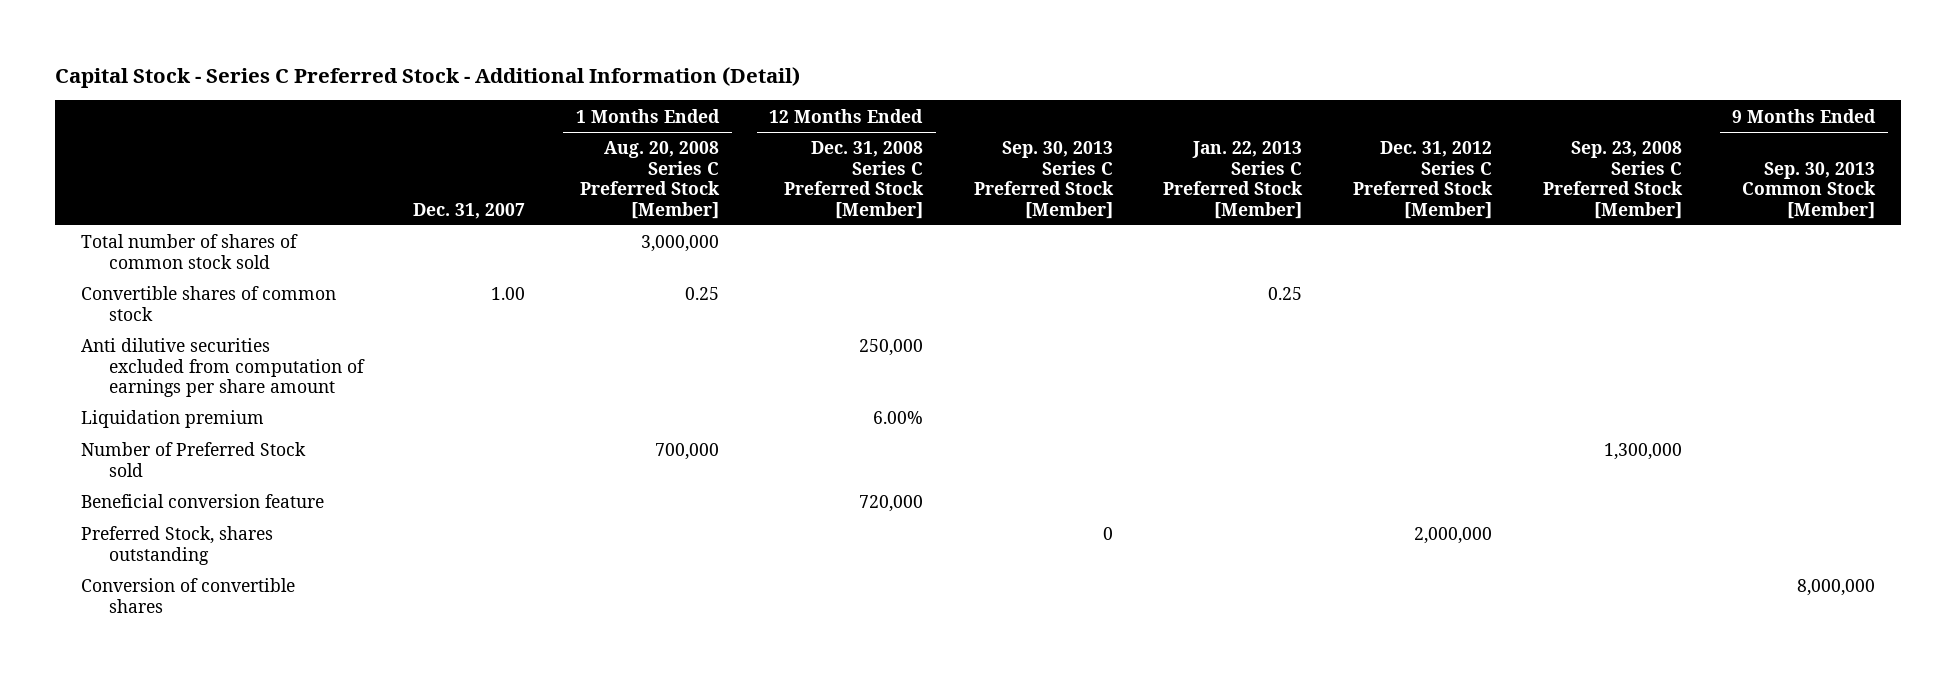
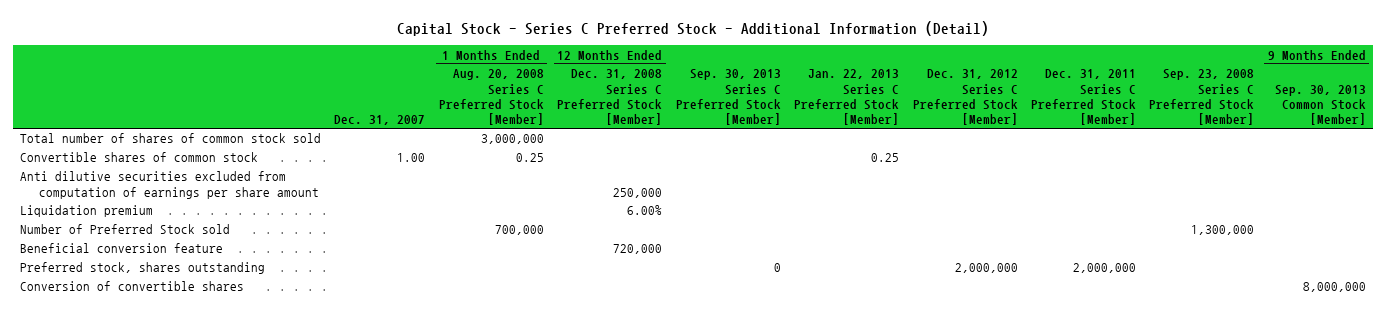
none -> [1031,69,1137,126] Dec. 31, 2011 Series C Preferred Stock [Member]
[80,526,273,565] Preferred Stock, shares outstanding -> [20,262,266,275] Preferred stock, shares outstanding

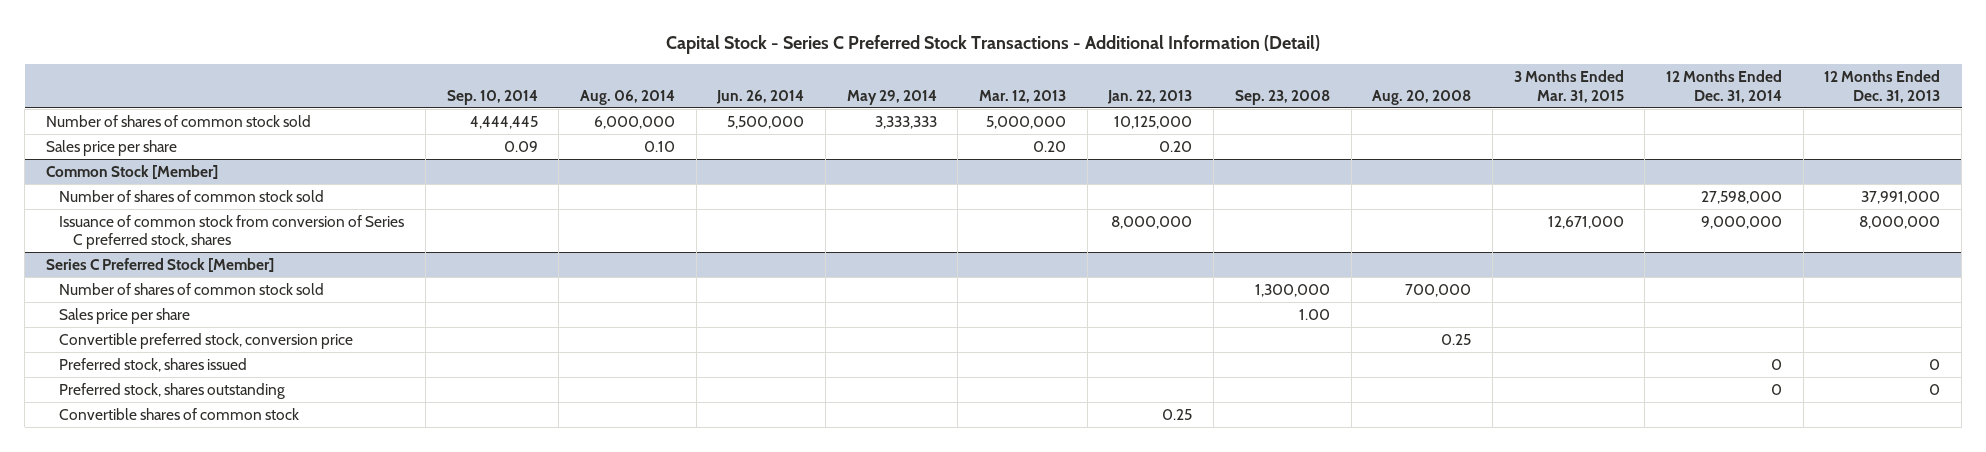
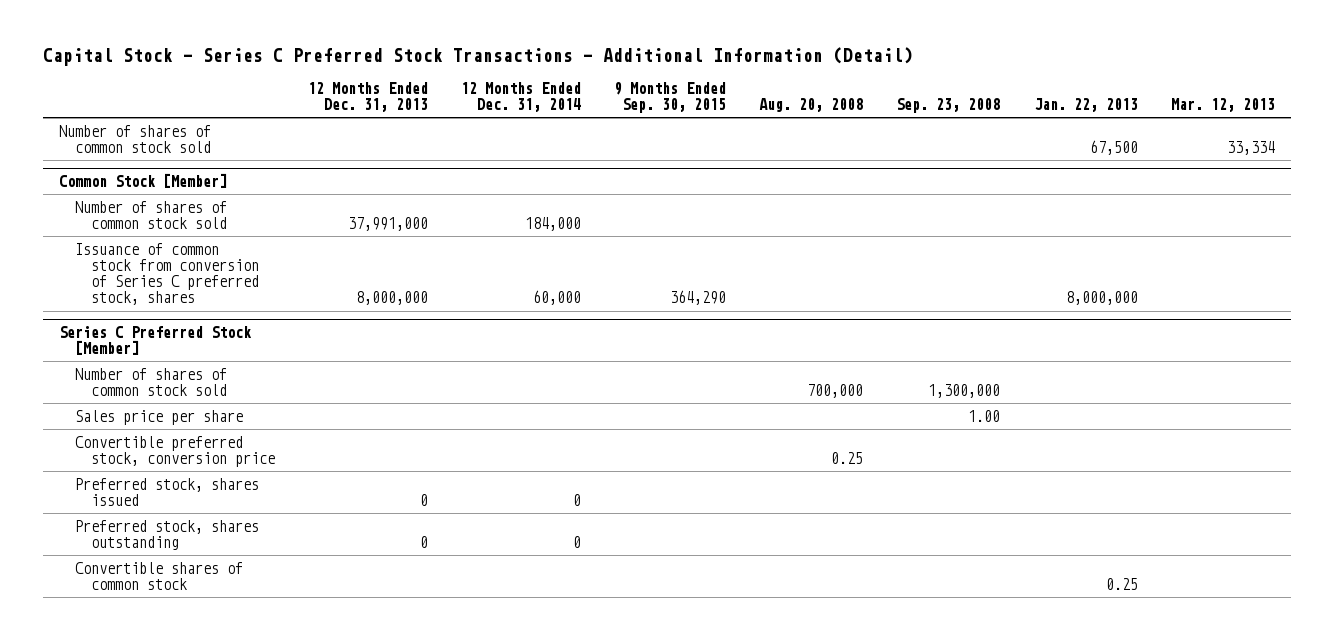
[446,89,538,105] Sep. 10, 2014 -> none
[579,89,675,105] Aug. 06, 2014 -> none
[716,89,805,104] Jun. 26, 2014 -> none
[846,89,937,105] May 29, 2014 -> none
[1513,70,1624,103] 3 Months Ended Mar. 31, 2015 -> none
none -> [614,81,727,113] 9 Months Ended Sep. 30, 2015
[45,139,177,156] Sales price per share -> none
[986,115,1067,129] 5,000,000 -> [1226,141,1275,156] 33,334
[1114,115,1193,129] 10,125,000 -> [1089,140,1138,156] 67,500
[1700,190,1782,204] 27,598,000 -> [524,217,581,232] 184,000
[1700,215,1782,229] 9,000,000 -> [532,290,581,306] 60,000

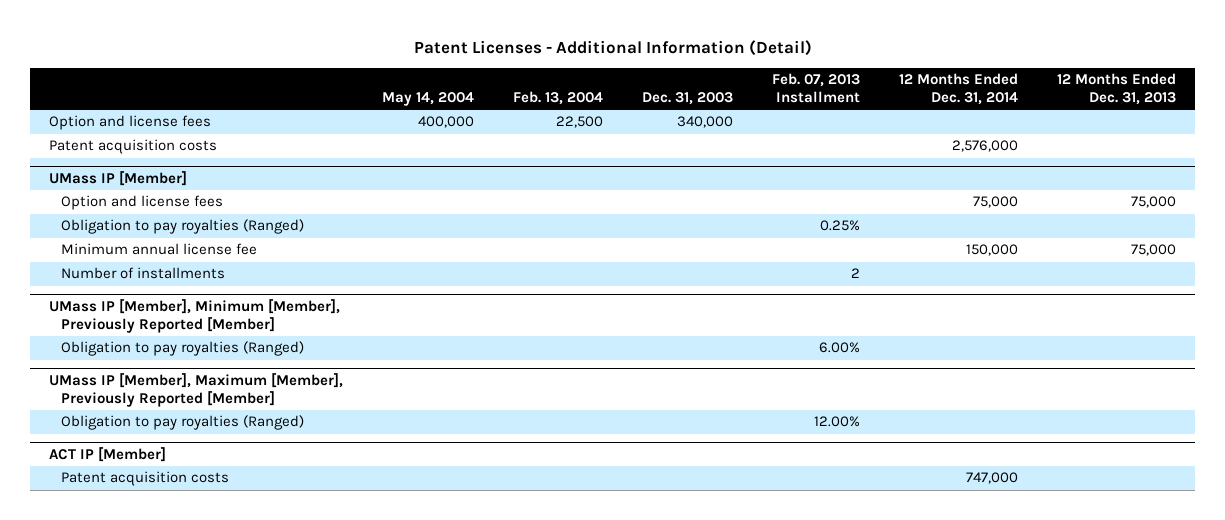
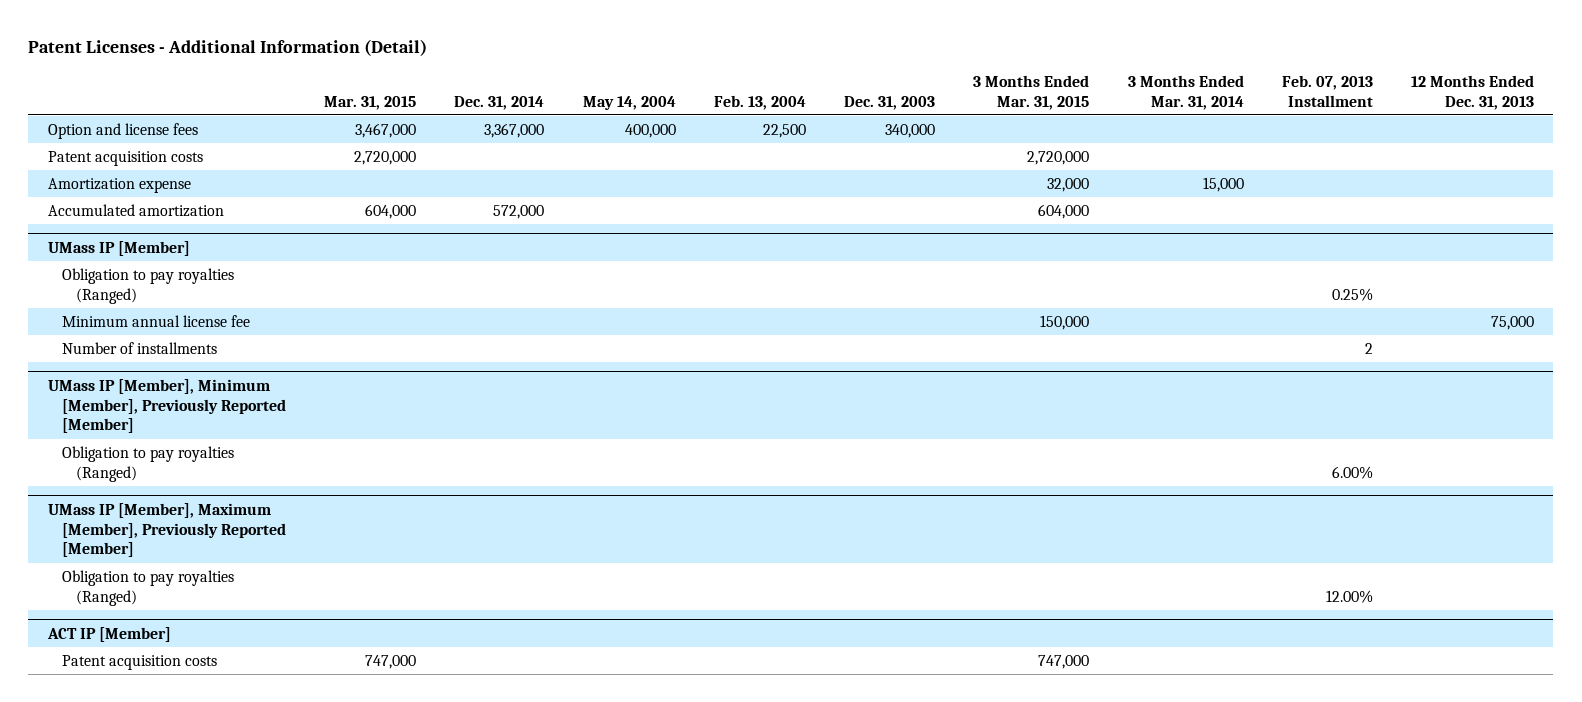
[898,73,1018,106] 12 Months Ended Dec. 31, 2014 -> none
none -> [324,95,417,110] Mar. 31, 2015
none -> [454,95,545,110] Dec. 31, 2014
none -> [973,74,1090,110] 3 Months Ended Mar. 31, 2015
none -> [1127,74,1244,110] 3 Months Ended Mar. 31, 2014
none -> [47,177,191,193] Amortization expense
none -> [47,203,224,217] Accumulated amortization
[60,195,223,211] Option and license fees -> none

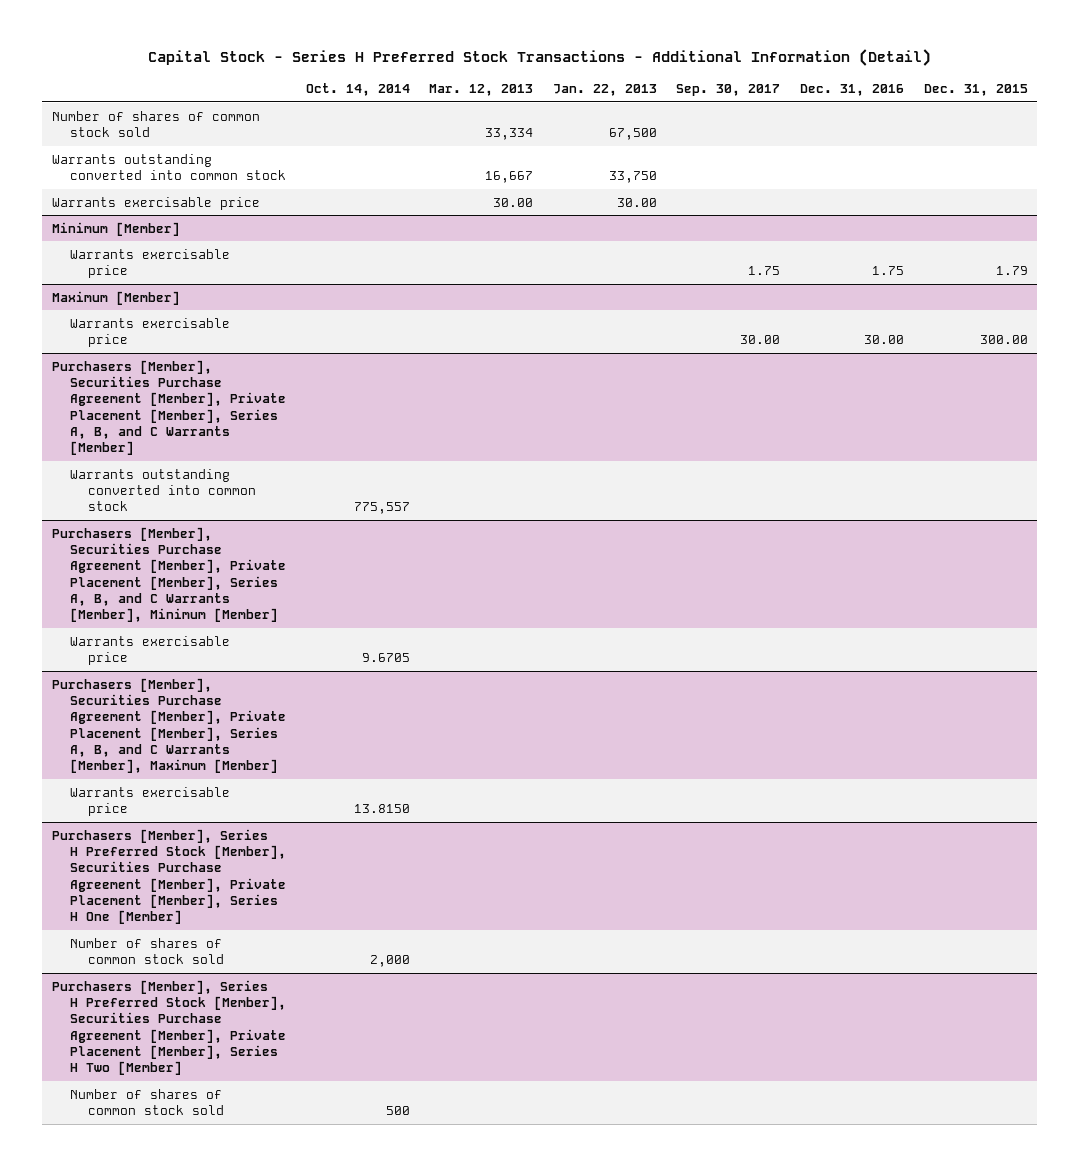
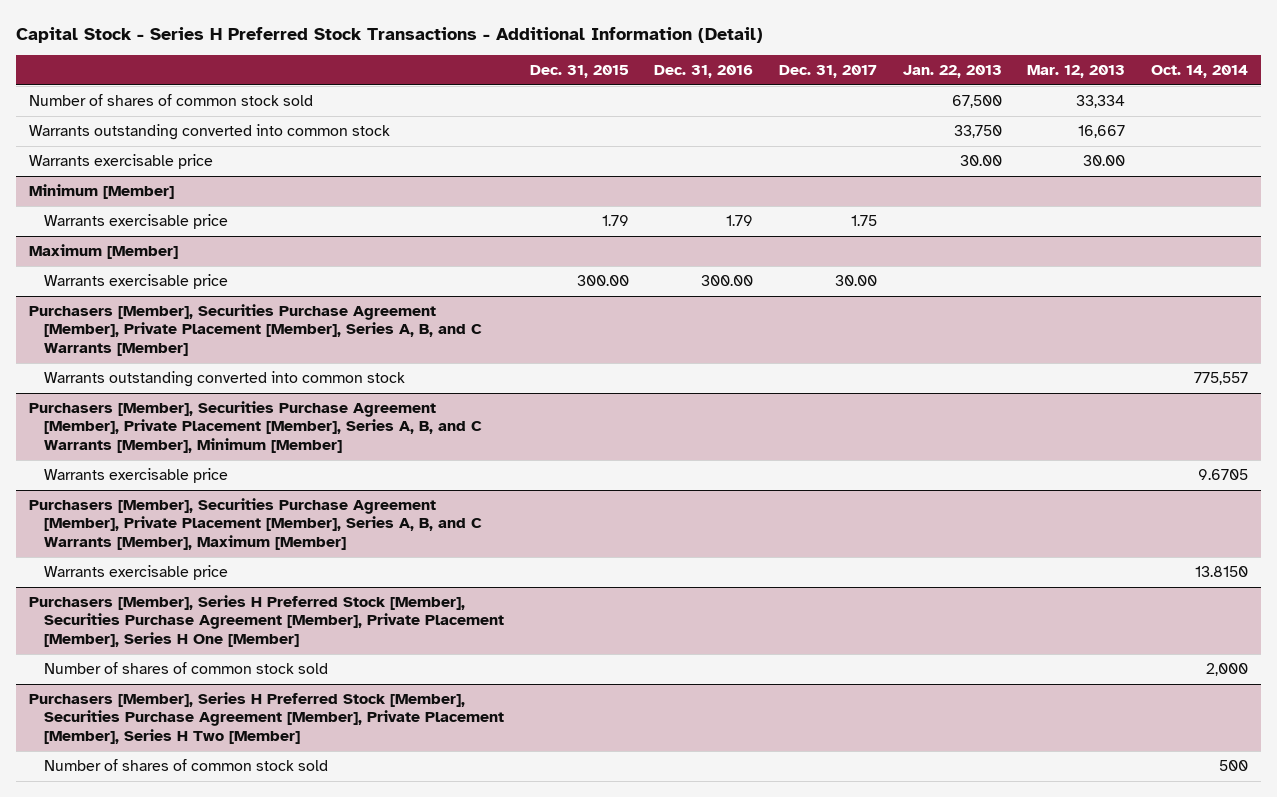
[676,84,781,97] Sep. 30, 2017 -> none
none -> [778,64,877,78] Dec. 31, 2017
[871,266,904,276] 1.75 -> [726,215,754,227] 1.79
[863,335,904,345] 30.00 -> [701,275,754,287] 300.00

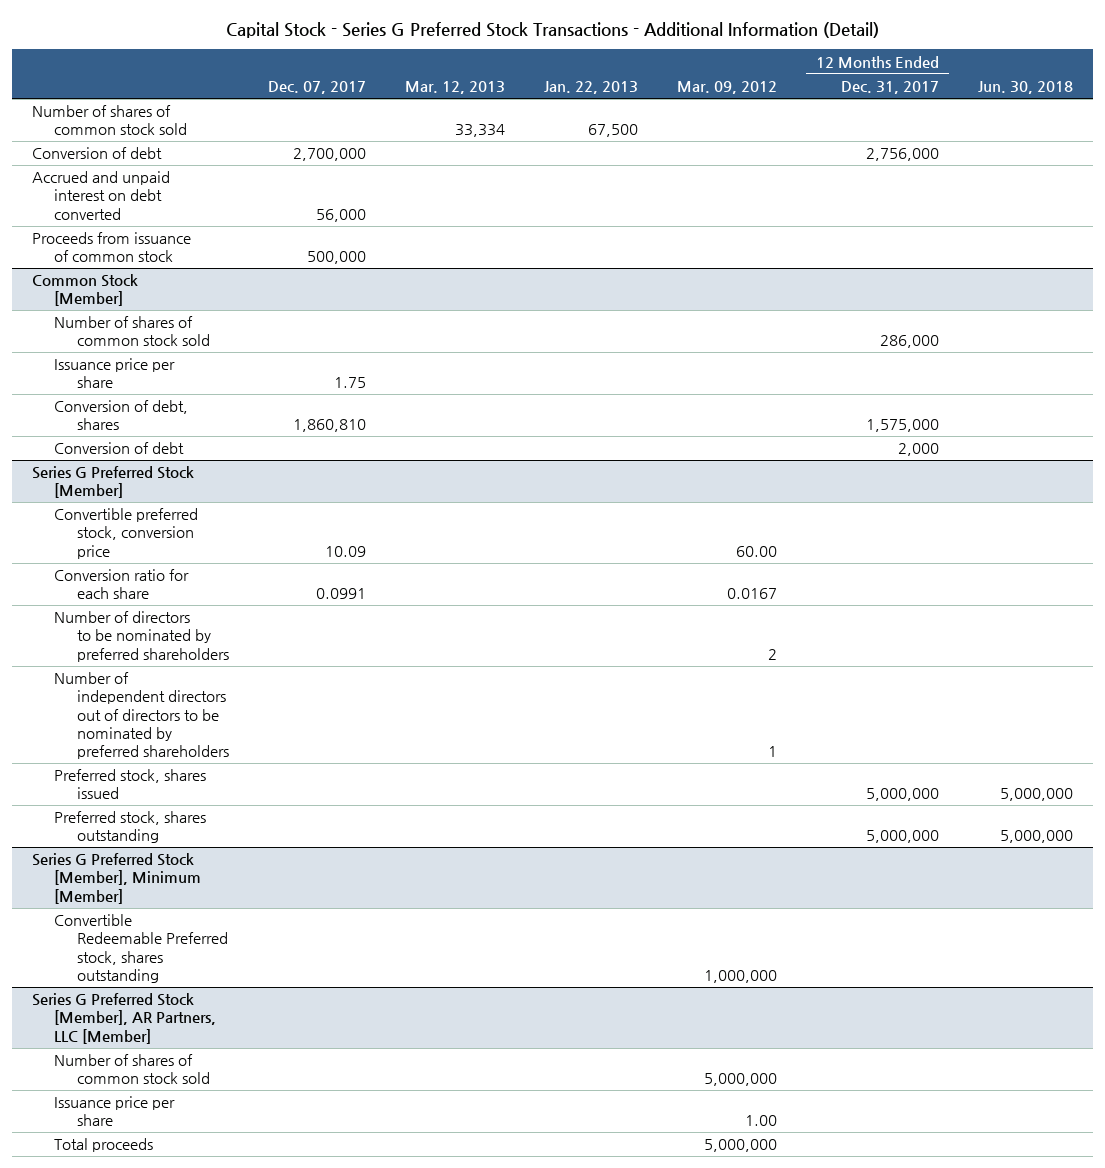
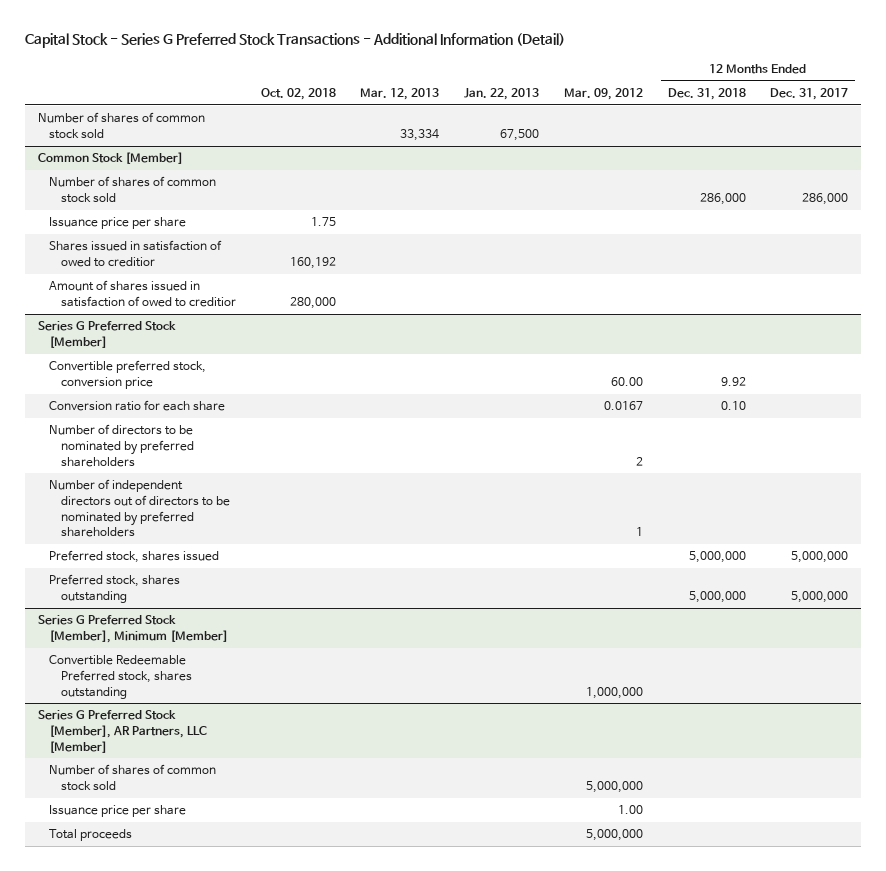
[267,81,366,95] Dec. 07, 2017 -> none
[978,81,1074,95] Jun. 30, 2018 -> none
none -> [260,88,336,101] Oct. 02, 2018
none -> [667,88,746,101] Dec. 31, 2018
[31,147,162,160] Conversion of debt -> none
[31,171,170,220] Accrued and unpaid interest on debt converted -> none
[31,232,191,263] Proceeds from issuance of common stock -> none
[54,400,189,431] Conversion of debt, shares -> none
[54,442,185,455] Conversion of debt -> none
none -> [49,240,223,268] Shares issued in satisfaction of owed to creditior
none -> [49,280,237,308] Amount of shares issued in satisfaction of owed to creditior

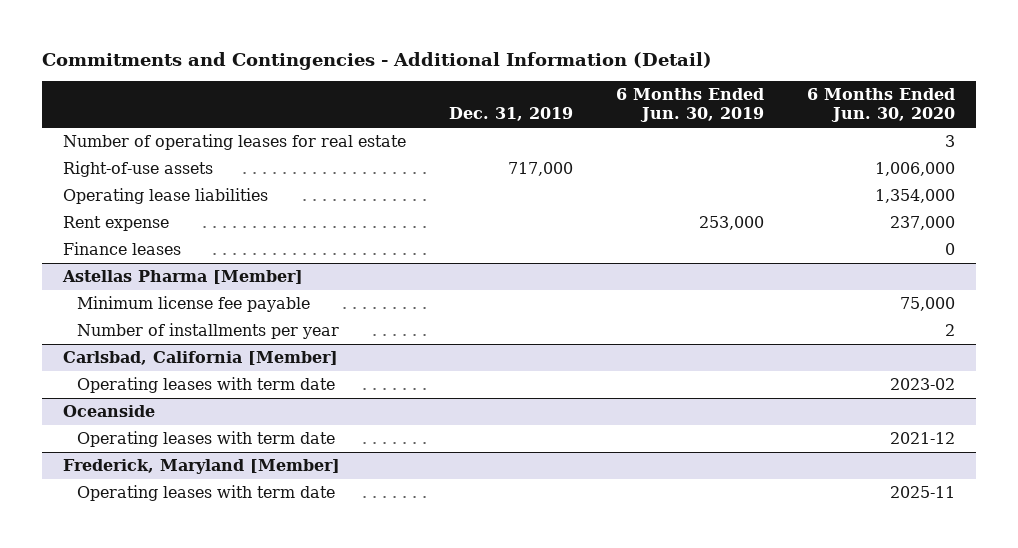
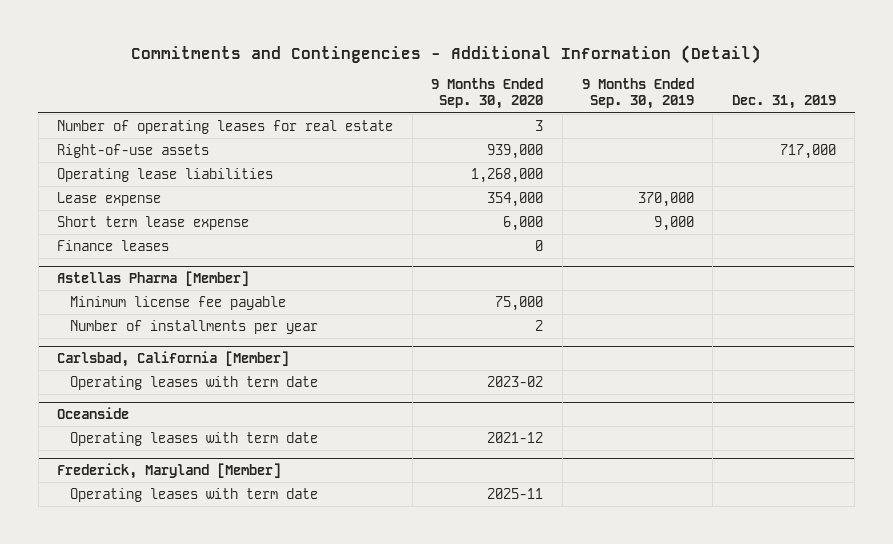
[615,88,764,123] 6 Months Ended Jun. 30, 2019 -> none
[806,88,955,123] 6 Months Ended Jun. 30, 2020 -> none
none -> [431,78,544,110] 9 Months Ended Sep. 30, 2020
none -> [581,78,694,110] 9 Months Ended Sep. 30, 2019
[62,216,169,232] Rent expense -> [57,191,162,206] Lease expense
none -> [57,215,250,230] Short term lease expense

